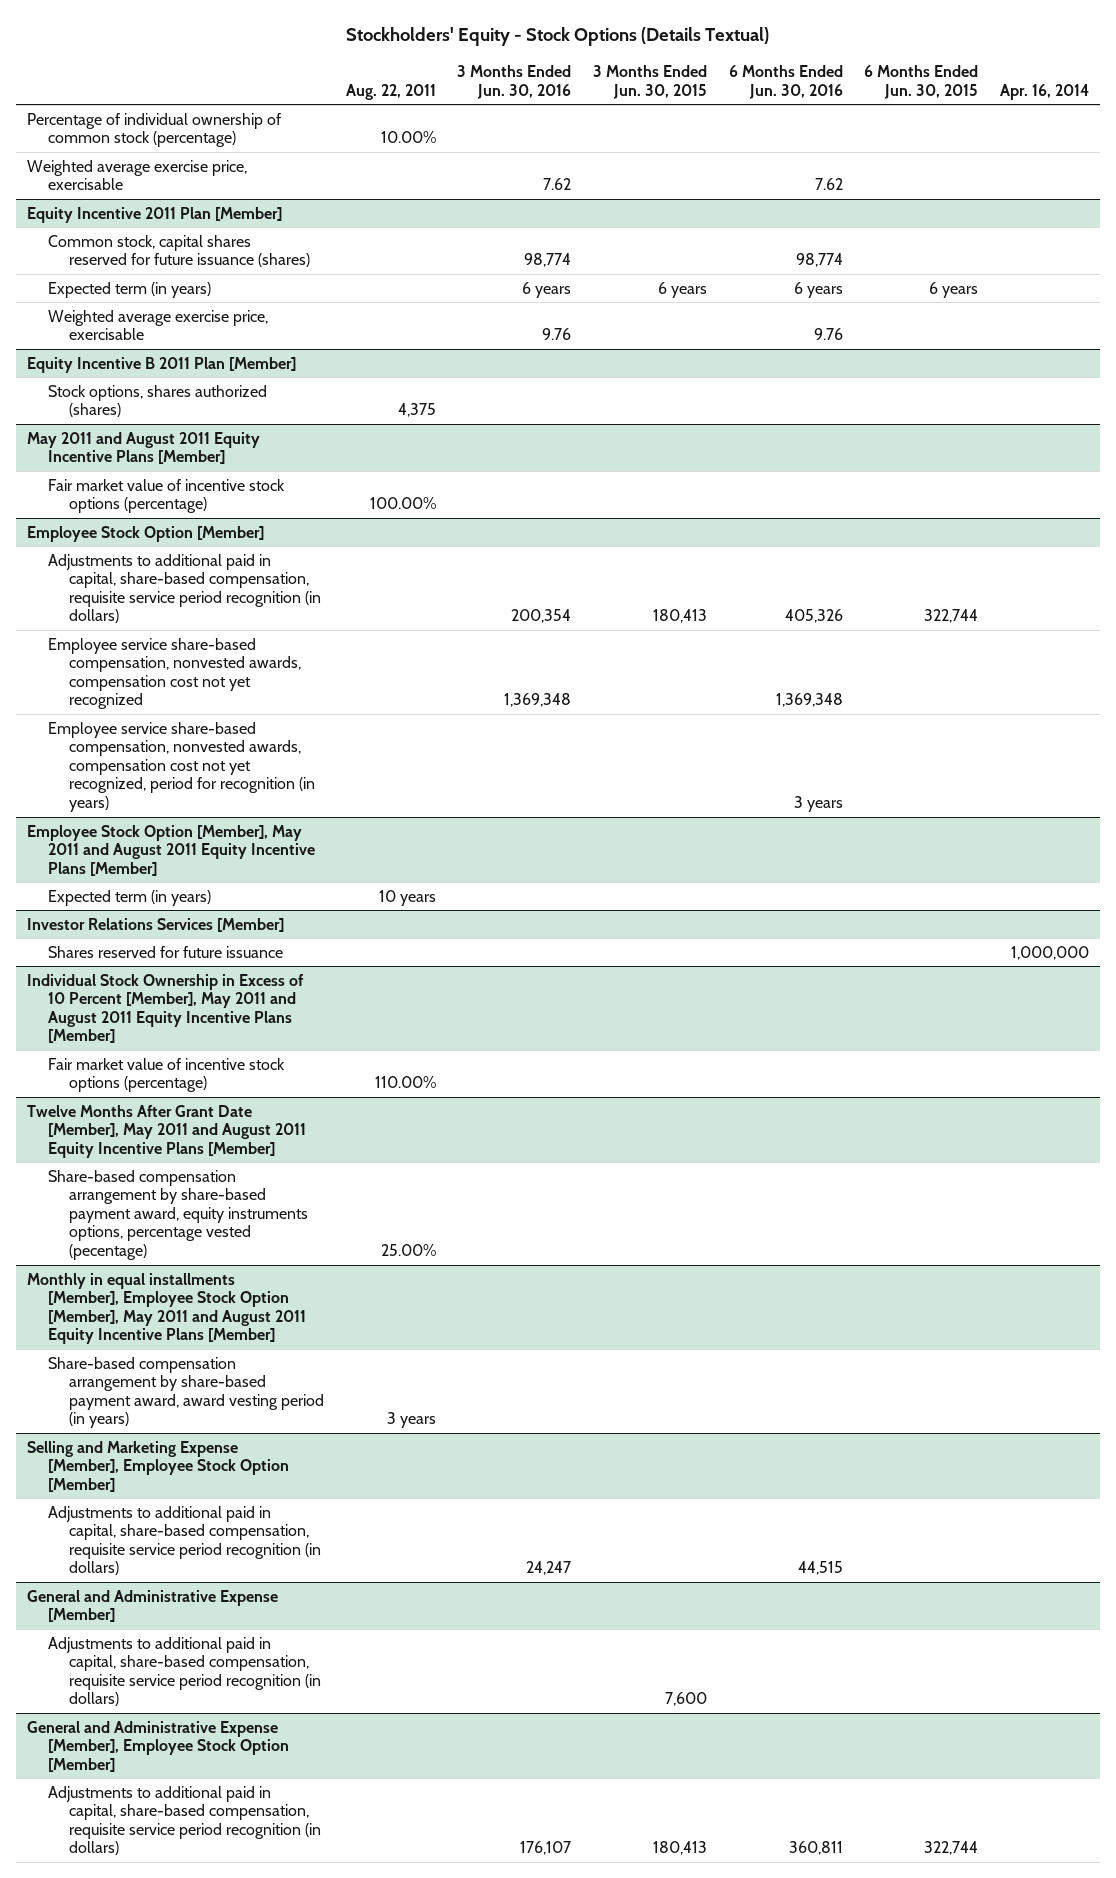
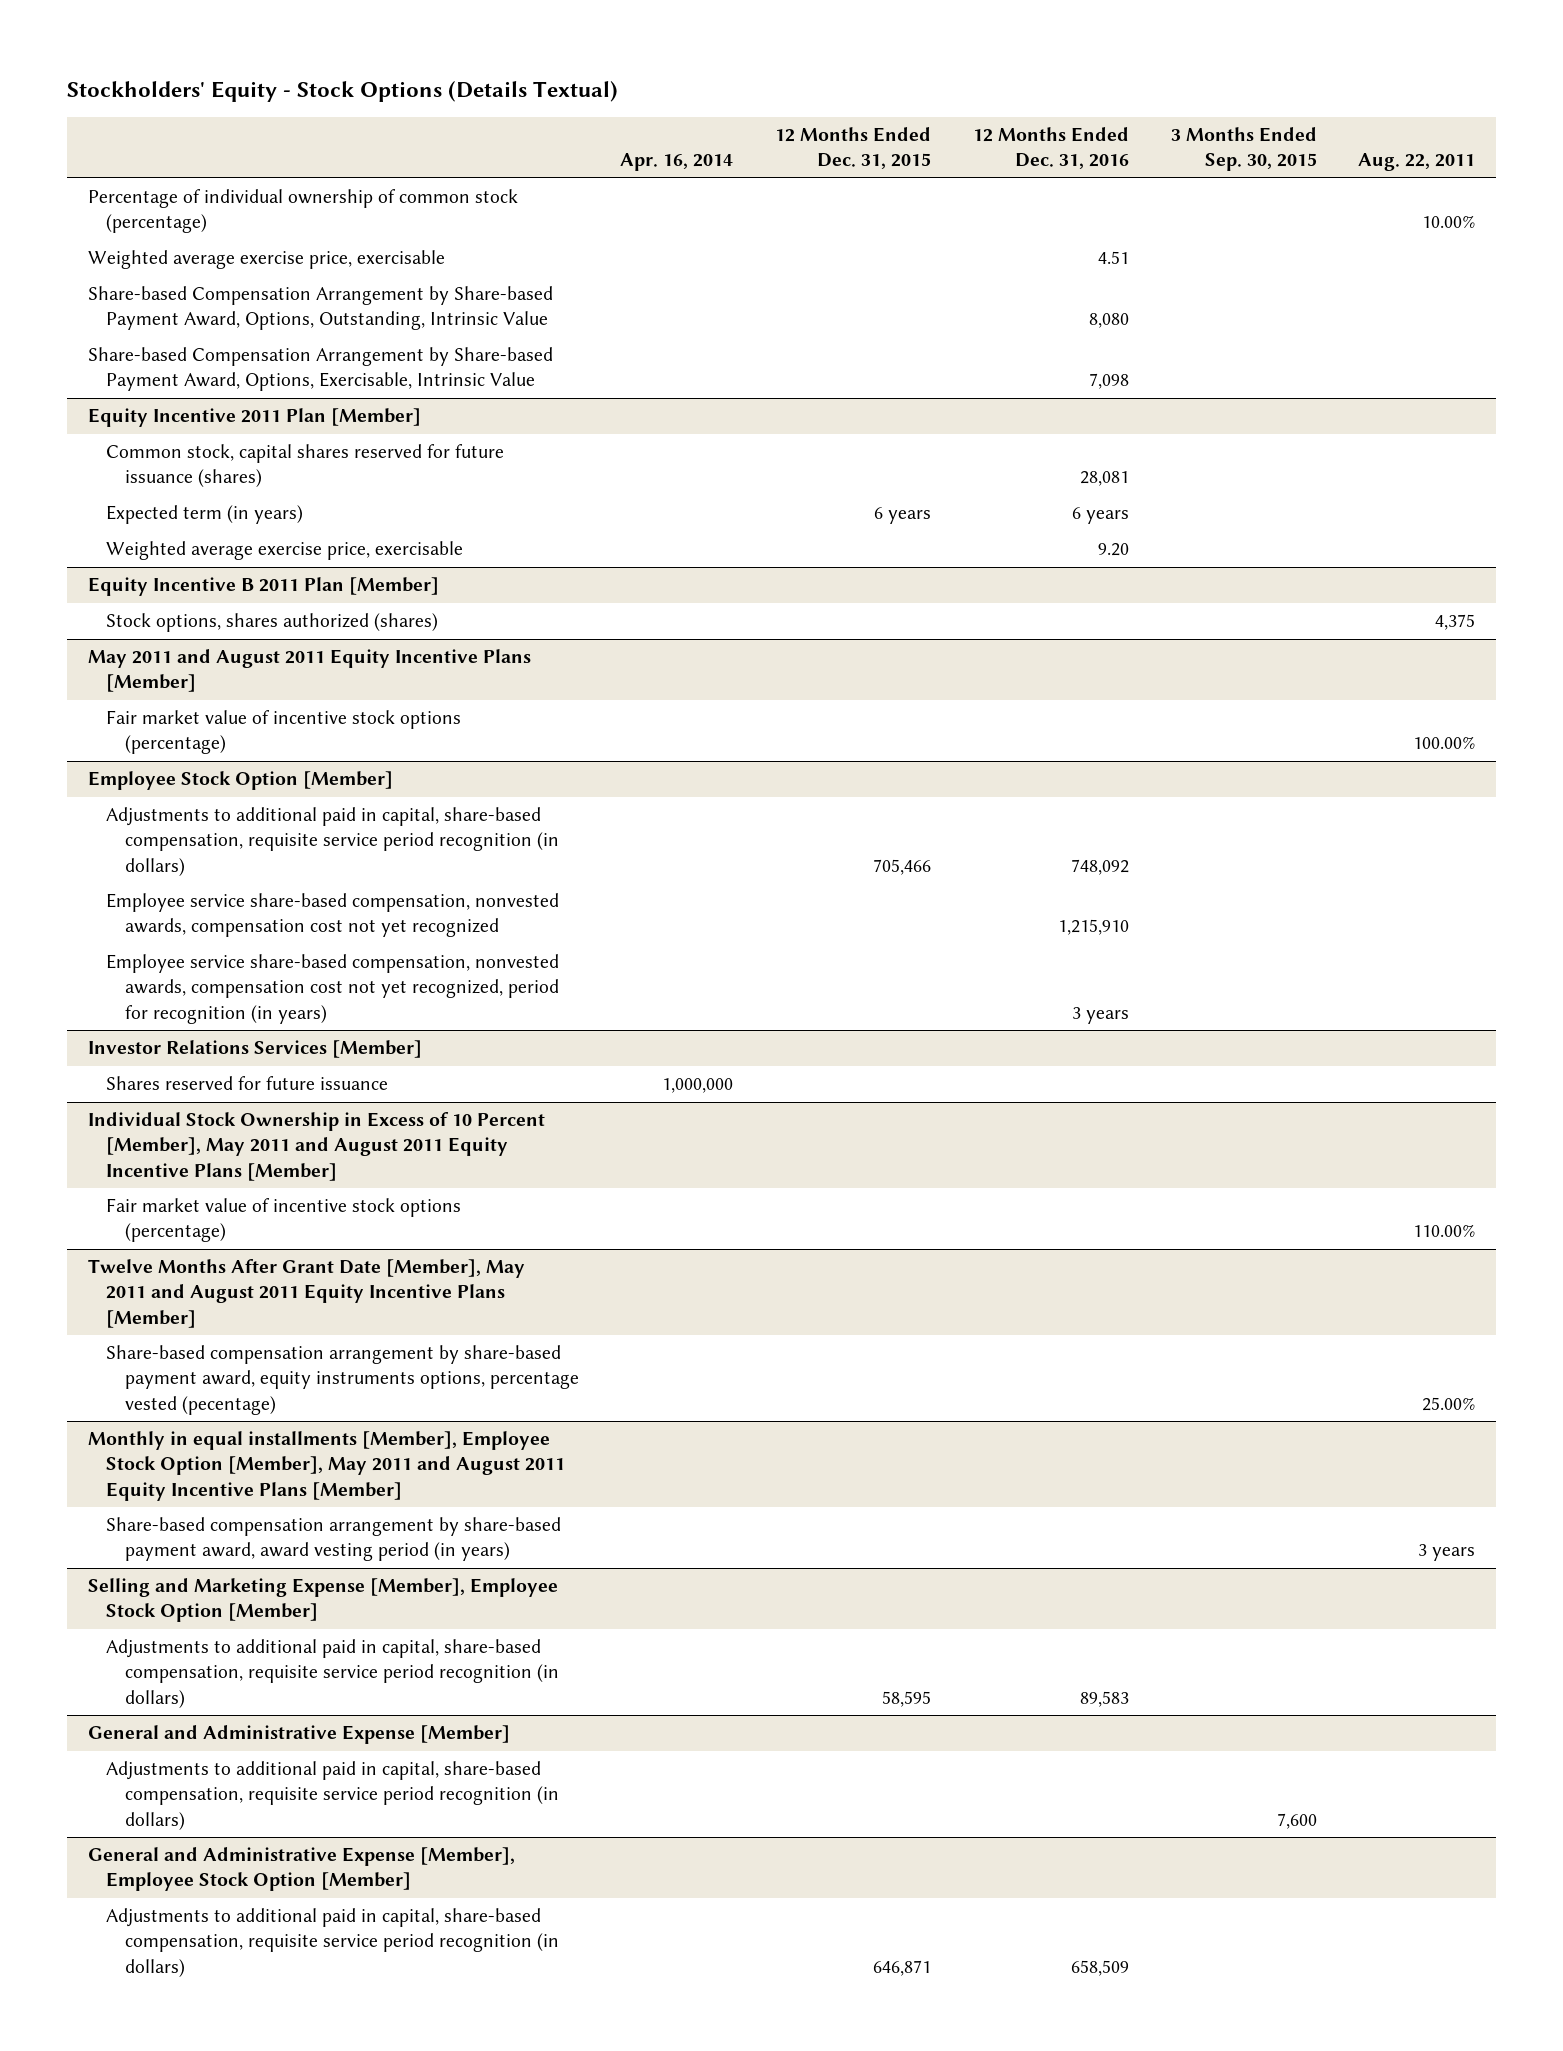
[457,65,572,99] 3 Months Ended Jun. 30, 2016 -> none
[593,65,708,99] 3 Months Ended Jun. 30, 2015 -> none
[728,65,843,99] 6 Months Ended Jun. 30, 2016 -> none
[864,65,979,99] 6 Months Ended Jun. 30, 2015 -> none
none -> [775,127,932,170] 12 Months Ended Dec. 31, 2015
none -> [972,127,1129,170] 12 Months Ended Dec. 31, 2016
none -> [1170,127,1317,172] 3 Months Ended Sep. 30, 2015
none -> [87,286,553,331] Share-based Compensation Arrangement by Share-based Payment Award, Options, Outstanding, Intrinsic Value
none -> [87,347,553,392] Share-based Compensation Arrangement by Share-based Payment Award, Options, Exercisable, Intrinsic Value
[26,824,316,876] Employee Stock Option [Member], May 2011 and August 2011 Equity Incentive Plans [Member] -> none
[48,889,212,906] Expected term (in years) -> none

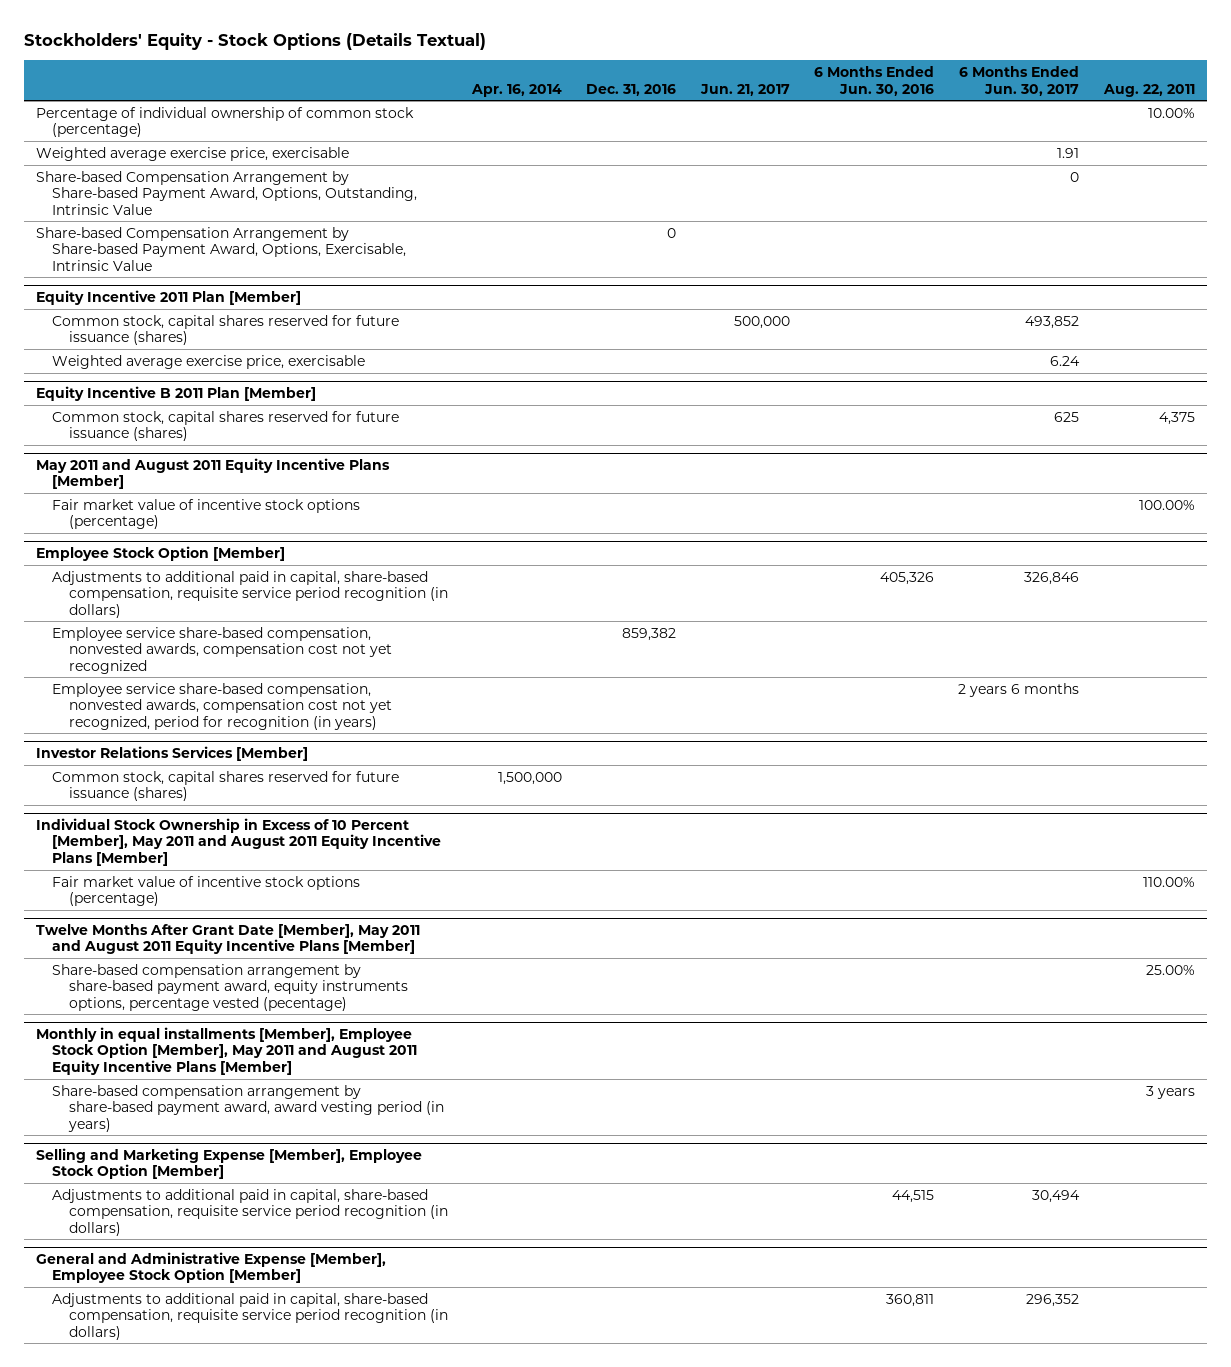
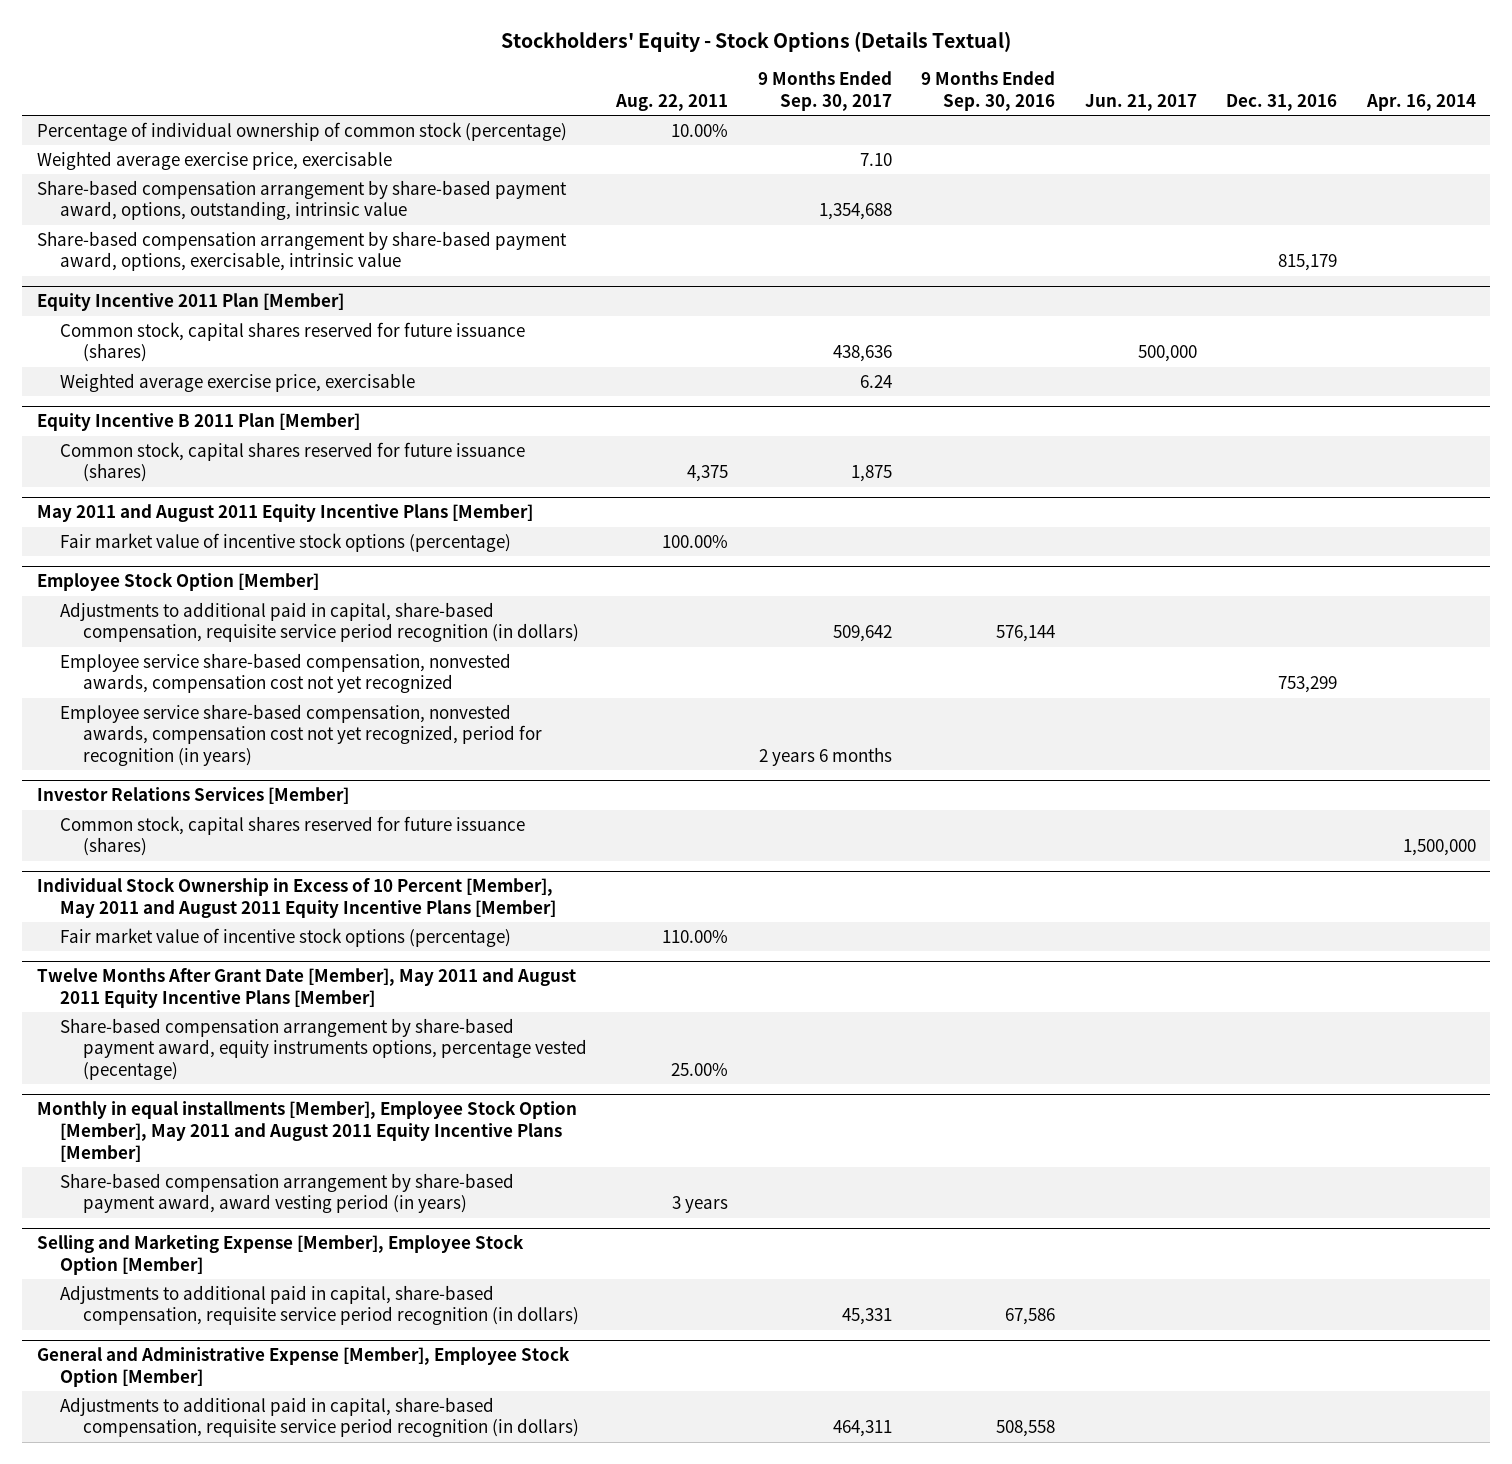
[814,66,935,96] 6 Months Ended Jun. 30, 2016 -> none
[959,66,1080,96] 6 Months Ended Jun. 30, 2017 -> none
none -> [757,71,892,111] 9 Months Ended Sep. 30, 2017
none -> [921,71,1056,111] 9 Months Ended Sep. 30, 2016
[36,170,418,215] Share-based Compensation Arrangement by Share-based Payment Award, Options, Outstanding, Intrinsic Value -> [36,179,567,221] Share-based compensation arrangement by share-based payment award, options, outstanding, intrinsic value
[36,226,407,271] Share-based Compensation Arrangement by Share-based Payment Award, Options, Exercisable, Intrinsic Value -> [36,230,567,272] Share-based compensation arrangement by share-based payment award, options, exercisable, intrinsic value
[667,227,677,238] 0 -> [1278,254,1338,272] 815,179
[622,627,677,641] 859,382 -> [1278,676,1338,694] 753,299

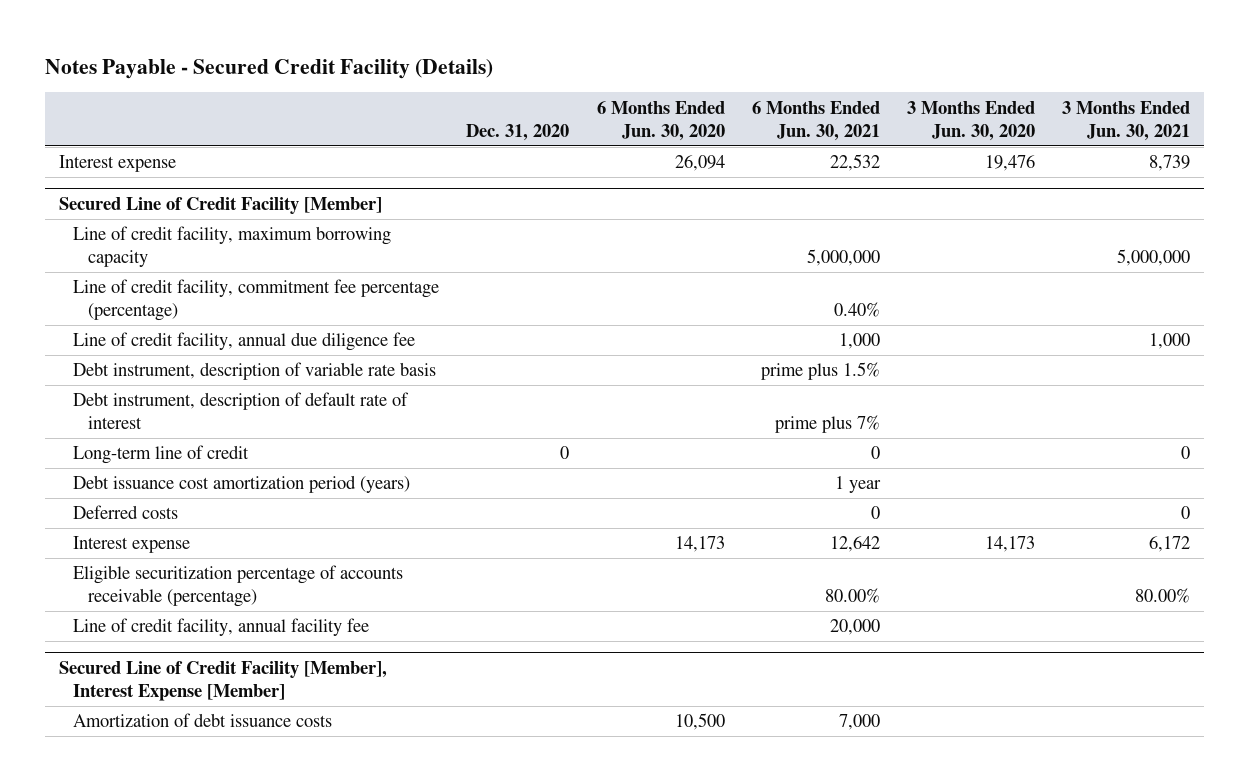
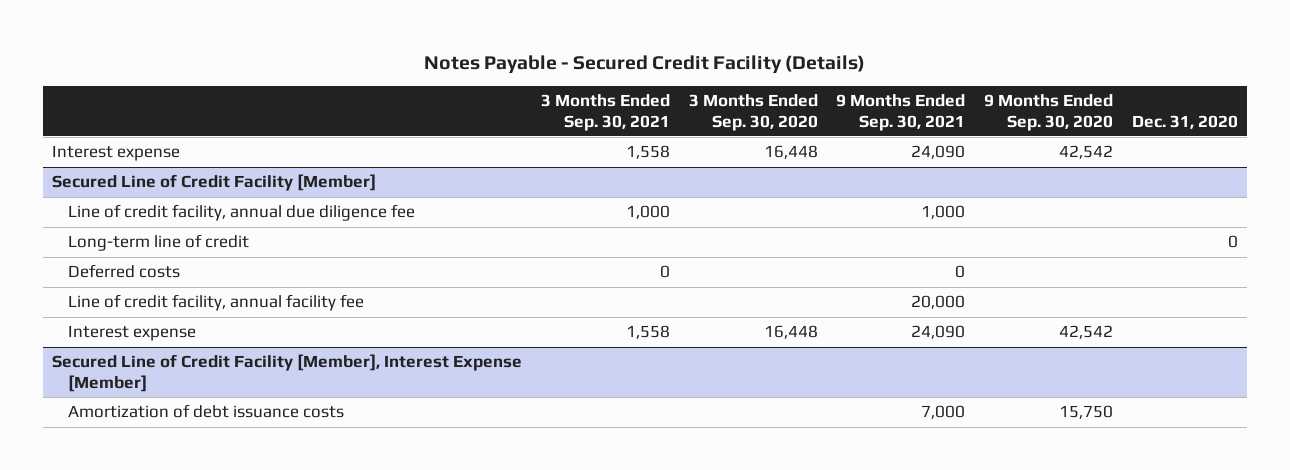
[596,100,725,141] 6 Months Ended Jun. 30, 2020 -> none
[751,100,880,141] 6 Months Ended Jun. 30, 2021 -> none
[907,100,1036,141] 3 Months Ended Jun. 30, 2020 -> none
[1062,100,1191,141] 3 Months Ended Jun. 30, 2021 -> none
none -> [540,94,670,131] 3 Months Ended Sep. 30, 2021
none -> [688,94,818,131] 3 Months Ended Sep. 30, 2020
none -> [836,94,966,131] 9 Months Ended Sep. 30, 2021
none -> [983,94,1113,131] 9 Months Ended Sep. 30, 2020
[73,226,392,268] Line of credit facility, maximum borrowing capacity -> none
[73,279,440,322] Line of credit facility, commitment fee percentage (percentage) -> none
[73,362,437,381] Debt instrument, description of variable rate basis -> none
[73,392,410,430] Debt instrument, description of default rate of interest -> none
[73,475,411,494] Debt issuance cost amortization period (years) -> none
[73,565,404,608] Eligible securitization percentage of accounts receivable (percentage) -> none
[73,536,191,554] Interest expense -> [68,325,197,342] Interest expense

